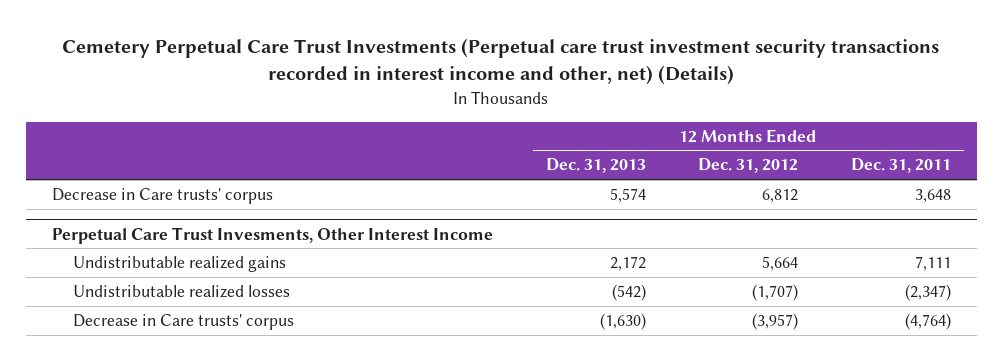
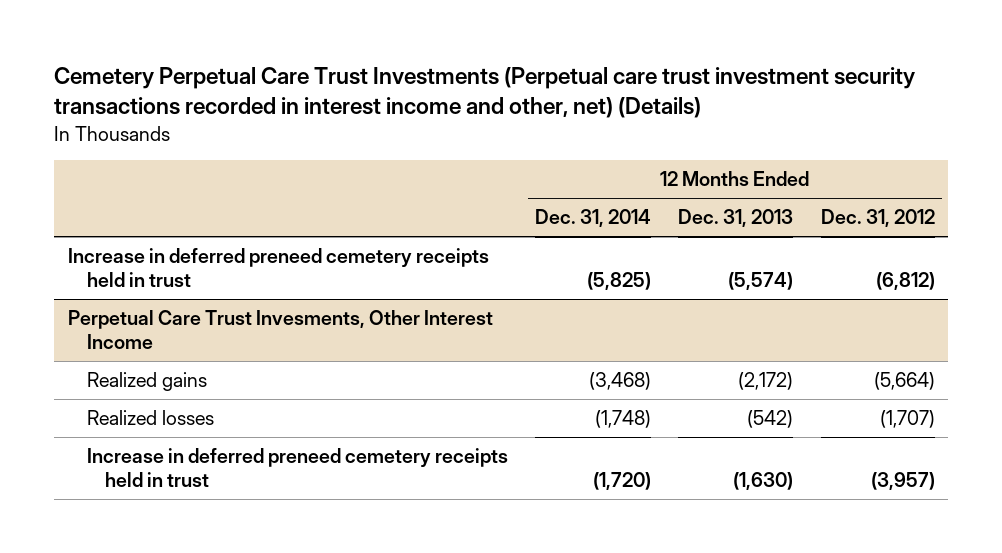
[850,158,951,174] Dec. 31, 2011 -> none
none -> [534,209,651,228] Dec. 31, 2014
[52,188,274,205] Decrease in Care trusts' corpus -> none
none -> [67,248,489,287] Increase in deferred preneed cemetery receipts held in trust
[73,256,287,273] Undistributable realized gains -> [86,372,207,392] Realized gains
[609,256,646,272] 2,172 -> [738,372,794,391] (2,172)
[762,256,799,272] 5,664 -> [873,372,935,391] (5,664)
[73,285,291,299] Undistributable realized losses -> [86,410,214,426] Realized losses
[73,314,295,331] Decrease in Care trusts' corpus -> [86,448,508,487] Increase in deferred preneed cemetery receipts held in trust

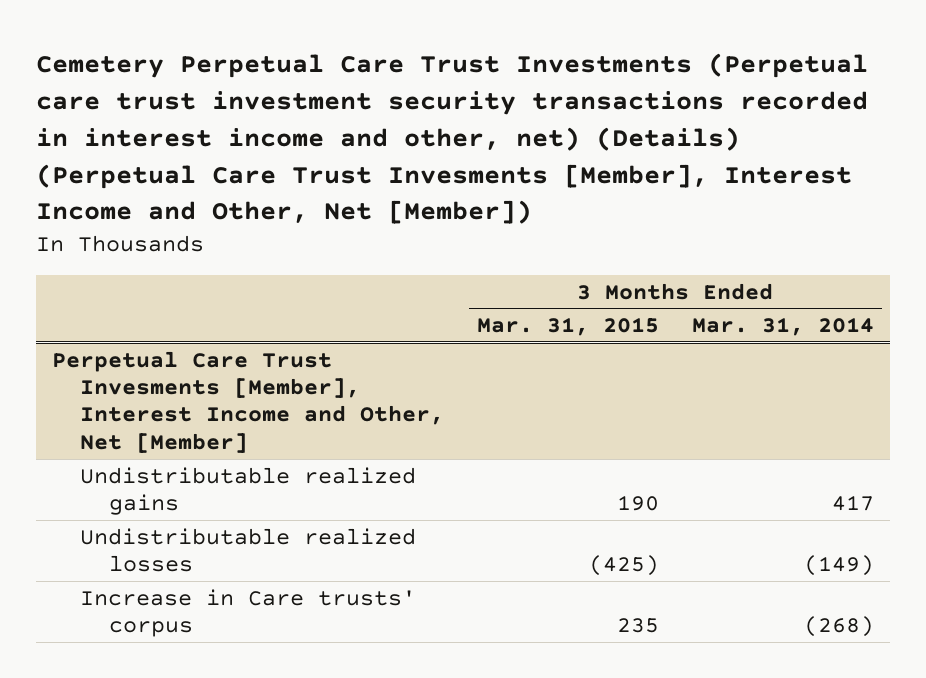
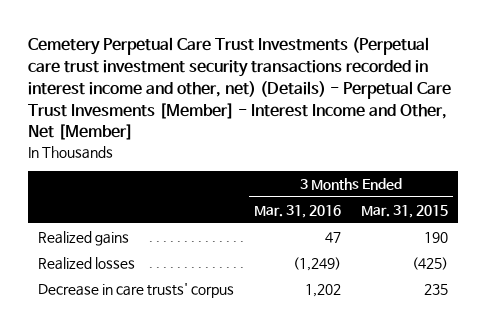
[35,53,868,225] Cemetery Perpetual Care Trust Investments (Perpetual care trust investment security transactions recorded in interest income and other, net) (Details) (Perpetual Care Trust Invesments [Member], Interest Income and Other, Net [Member]) -> [27,36,451,141] Cemetery Perpetual Care Trust Investments (Perpetual care trust investment security transactions recorded in interest income and other, net) (Details) - Perpetual Care Trust Invesments [Member] - Interest Income and Other, Net [Member]
[691,317,874,337] Mar. 31, 2014 -> none
none -> [253,204,341,218] Mar. 31, 2016
[52,350,445,453] Perpetual Care Trust Invesments [Member], Interest Income and Other, Net [Member] -> none
[80,466,417,516] Undistributable realized gains -> [37,231,129,247] Realized gains
[80,527,417,573] Undistributable realized losses -> [37,257,135,271] Realized losses
[80,588,417,638] Increase in Care trusts' corpus -> [37,283,234,299] Decrease in care trusts' corpus

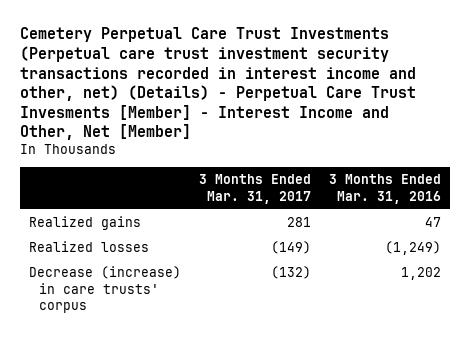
[360,204,448,218] Mar. 31, 2015 -> none
none -> [199,174,312,204] 3 Months Ended Mar. 31, 2017
[37,283,234,299] Decrease in care trusts' corpus -> [28,266,181,314] Decrease (increase) in care trusts' corpus

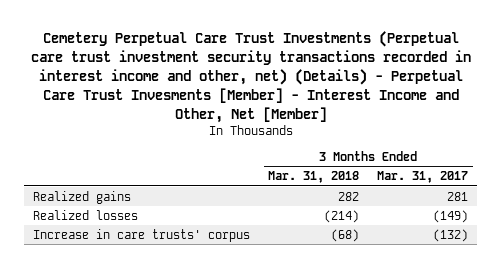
[329,174,442,204] 3 Months Ended Mar. 31, 2016 -> none
none -> [268,171,360,184] Mar. 31, 2018
[28,266,181,314] Decrease (increase) in care trusts' corpus -> [33,228,251,242] Increase in care trusts' corpus

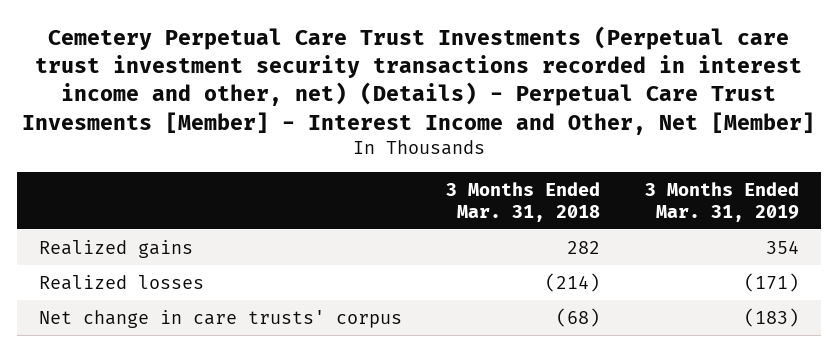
[377,171,469,184] Mar. 31, 2017 -> none
none -> [644,182,799,222] 3 Months Ended Mar. 31, 2019
[33,228,251,242] Increase in care trusts' corpus -> [38,310,402,329] Net change in care trusts' corpus

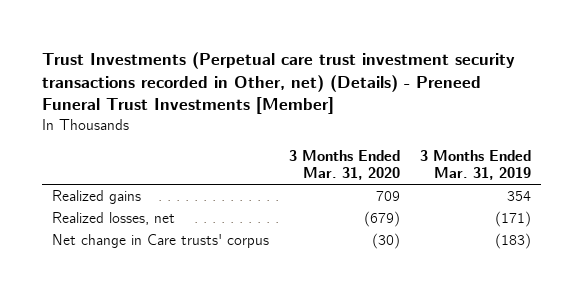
[21,25,815,135] Cemetery Perpetual Care Trust Investments (Perpetual care trust investment security transactions recorded in interest income and other, net) (Details) - Perpetual Care Trust Invesments [Member] - Interest Income and Other, Net [Member] -> [42,51,516,115] Trust Investments (Perpetual care trust investment security transactions recorded in Other, net) (Details) - Preneed Funeral Trust Investments [Member]
[446,182,601,222] 3 Months Ended Mar. 31, 2018 -> none
none -> [289,150,401,181] 3 Months Ended Mar. 31, 2020
[38,275,204,291] Realized losses -> [52,212,176,226] Realized losses, net
[38,310,402,329] Net change in care trusts' corpus -> [52,234,270,249] Net change in Care trusts' corpus

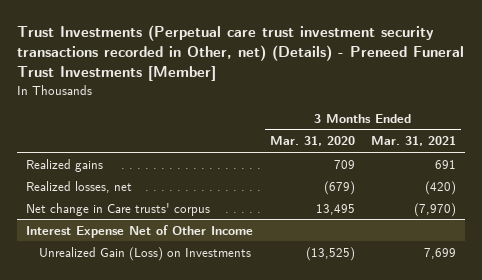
[420,150,532,181] 3 Months Ended Mar. 31, 2019 -> none
none -> [371,136,457,147] Mar. 31, 2021
[372,233,401,250] (30) -> [315,203,355,215] 13,495
none -> [25,224,253,238] Interest Expense Net of Other Income
none -> [39,246,252,261] Unrealized Gain (Loss) on Investments

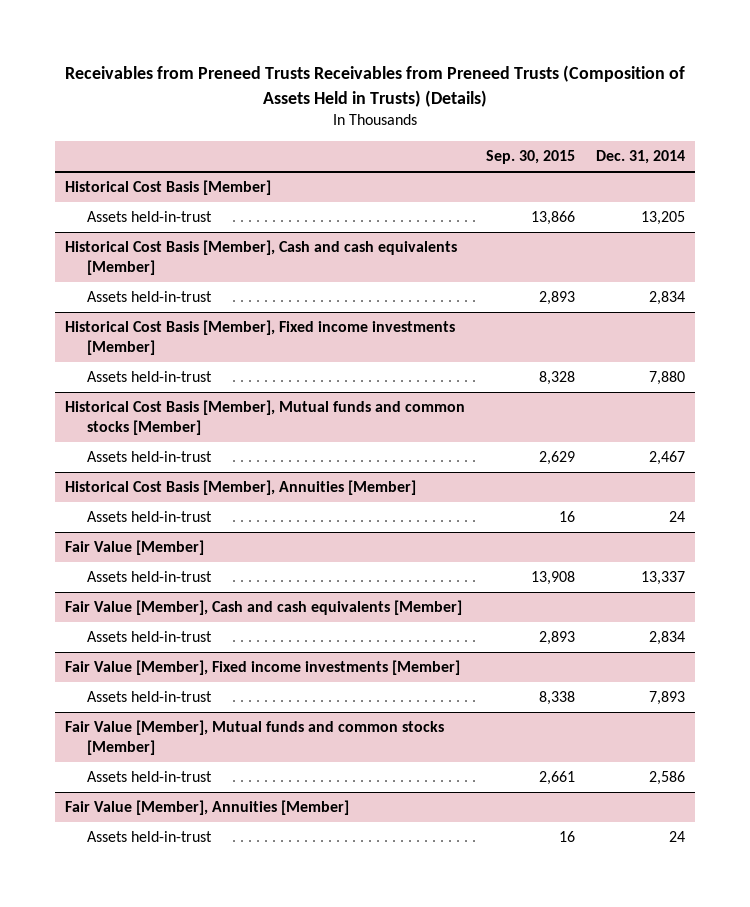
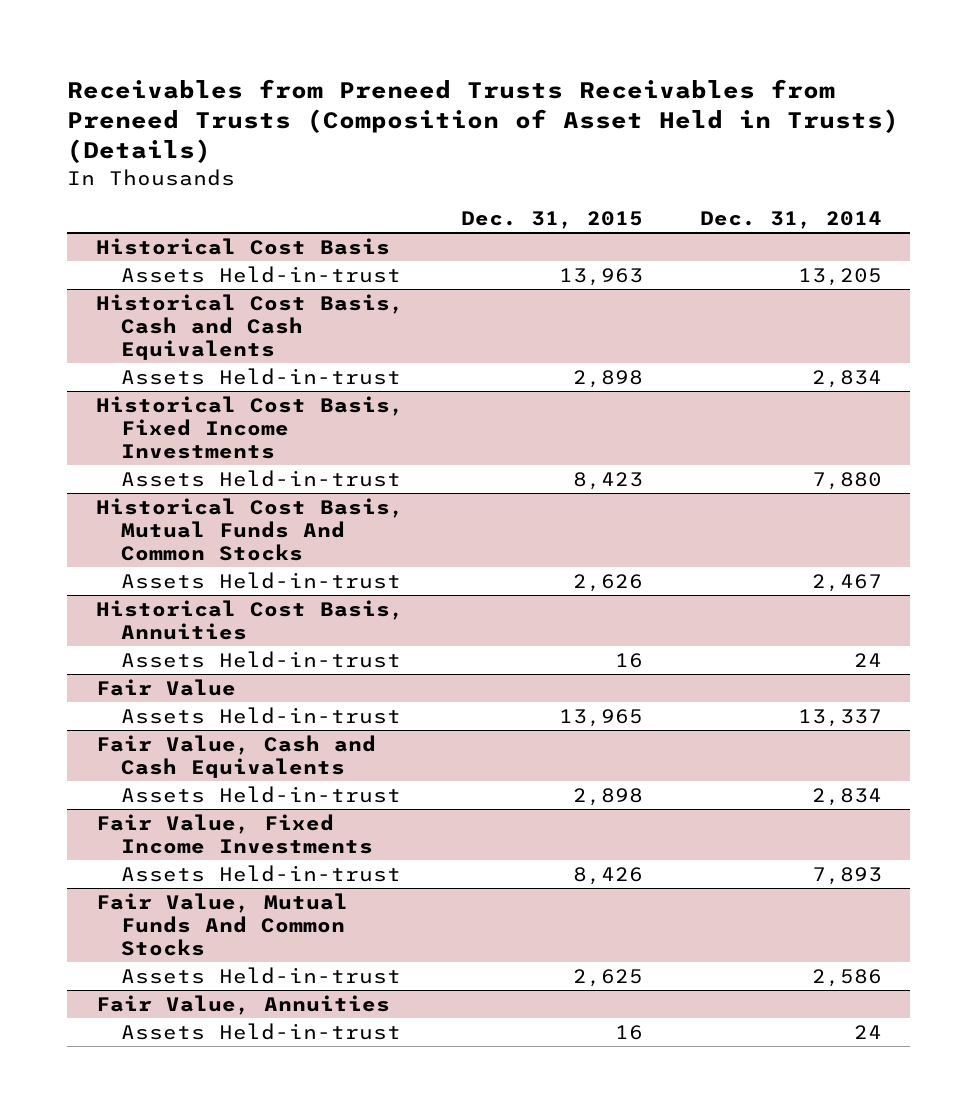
[65,65,686,107] Receivables from Preneed Trusts Receivables from Preneed Trusts (Composition of Assets Held in Trusts) (Details) -> [67,78,900,164] Receivables from Preneed Trusts Receivables from Preneed Trusts (Composition of Asset Held in Trusts) (Details)
[486,150,576,165] Sep. 30, 2015 -> none
none -> [460,211,643,230] Dec. 31, 2015
[65,180,272,196] Historical Cost Basis [Member] -> [95,237,390,255] Historical Cost Basis
[86,211,212,223] Assets held-in-trust -> [120,265,401,283] Assets Held-in-trust
[65,240,458,276] Historical Cost Basis [Member], Cash and cash equivalents [Member] -> [95,293,404,360] Historical Cost Basis, Cash and Cash Equivalents
[86,291,212,303] Assets held-in-trust -> [120,367,401,385] Assets Held-in-trust
[65,320,456,356] Historical Cost Basis [Member], Fixed income investments [Member] -> [95,395,404,459] Historical Cost Basis, Fixed Income Investments
[86,371,212,383] Assets held-in-trust -> [120,469,401,487] Assets Held-in-trust
[65,400,466,436] Historical Cost Basis [Member], Mutual funds and common stocks [Member] -> [95,497,404,561] Historical Cost Basis, Mutual Funds And Common Stocks
[86,451,212,463] Assets held-in-trust -> [120,571,401,589] Assets Held-in-trust
[65,480,417,496] Historical Cost Basis [Member], Annuities [Member] -> [95,599,404,640] Historical Cost Basis, Annuities
[86,511,212,523] Assets held-in-trust -> [120,650,401,668] Assets Held-in-trust
[65,540,205,556] Fair Value [Member] -> [95,678,236,696] Fair Value
[86,571,212,583] Assets held-in-trust -> [120,706,401,724] Assets Held-in-trust
[65,600,463,616] Fair Value [Member], Cash and cash equivalents [Member] -> [95,734,376,778] Fair Value, Cash and Cash Equivalents
[86,631,212,643] Assets held-in-trust -> [120,785,401,803] Assets Held-in-trust
[65,660,461,676] Fair Value [Member], Fixed income investments [Member] -> [95,813,373,854] Fair Value, Fixed Income Investments
[86,691,212,703] Assets held-in-trust -> [120,864,401,882] Assets Held-in-trust
[65,720,445,756] Fair Value [Member], Mutual funds and common stocks [Member] -> [95,892,348,956] Fair Value, Mutual Funds And Common Stocks
[86,771,212,783] Assets held-in-trust -> [120,966,401,984] Assets Held-in-trust
[65,800,350,816] Fair Value [Member], Annuities [Member] -> [95,994,390,1015] Fair Value, Annuities
[86,831,212,843] Assets held-in-trust -> [120,1022,401,1040] Assets Held-in-trust

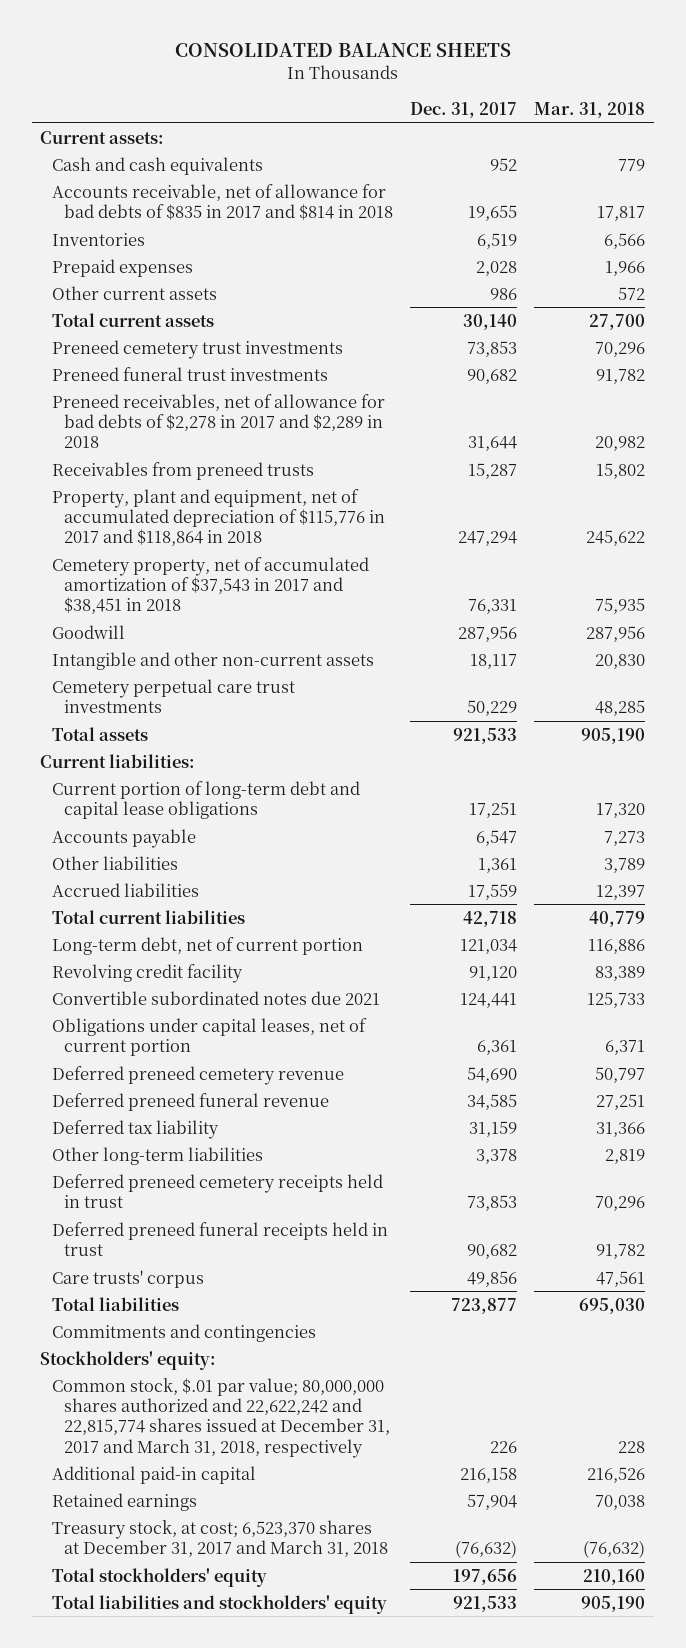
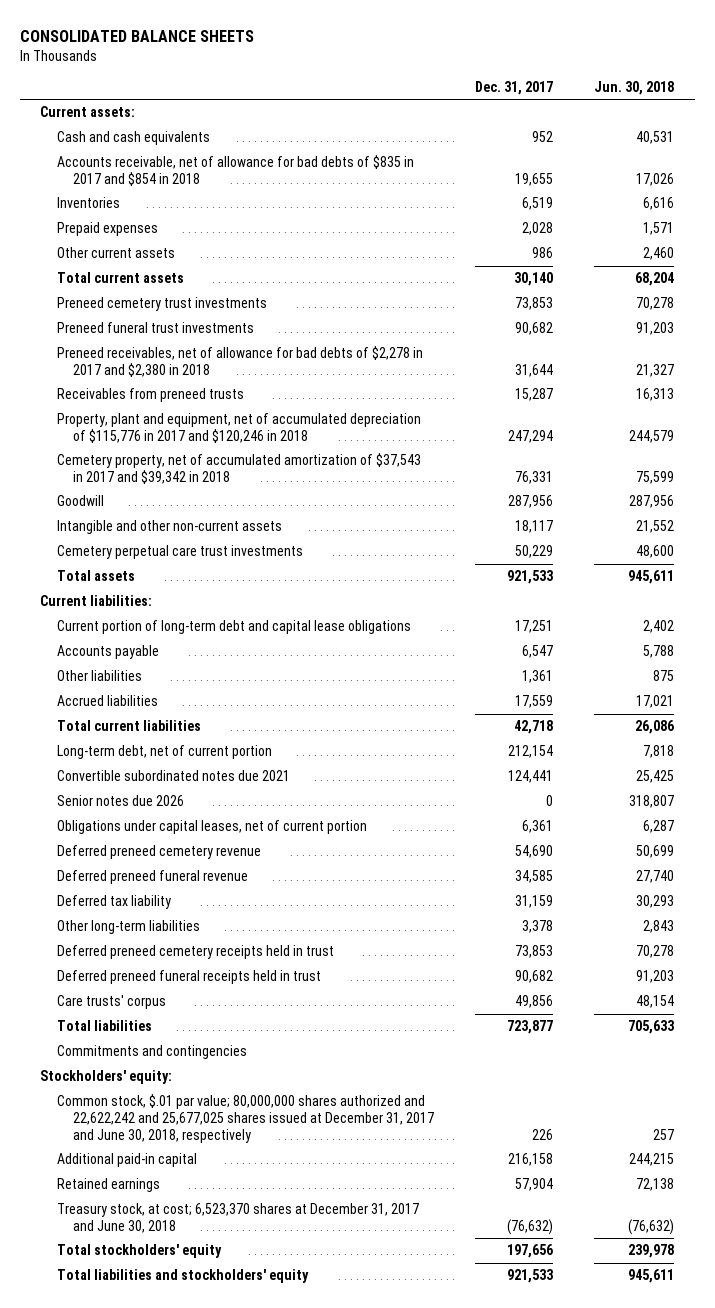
[534,101,646,118] Mar. 31, 2018 -> none
none -> [594,80,675,95] Jun. 30, 2018
[52,183,394,220] Accounts receivable, net of allowance for bad debts of $835 in 2017 and $814 in 2018 -> [56,155,414,186] Accounts receivable, net of allowance for bad debts of $835 in 2017 and $854 in 2018
[52,393,386,449] Preneed receivables, net of allowance for bad debts of $2,278 in 2017 and $2,289 in 2018 -> [56,346,423,377] Preneed receivables, net of allowance for bad debts of $2,278 in 2017 and $2,380 in 2018
[52,488,386,547] Property, plant and equipment, net of accumulated depreciation of $115,776 in 2017 and $118,864 in 2018 -> [56,413,421,443] Property, plant and equipment, net of accumulated depreciation of $115,776 in 2017 and $120,246 in 2018
[52,556,370,615] Cemetery property, net of accumulated amortization of $37,543 in 2017 and $38,451 in 2018 -> [56,453,421,484] Cemetery property, net of accumulated amortization of $37,543 in 2017 and $39,342 in 2018
[52,963,244,983] Revolving credit facility -> none
[460,938,518,954] 121,034 -> [508,745,554,759] 212,154
none -> [56,795,184,807] Senior notes due 2026
[52,1377,391,1458] Common stock, $.01 par value; 80,000,000 shares authorized and 22,622,242 and 22,815,774 shares issued at December 31, 2017 and March 31, 2018, respectively -> [56,1094,435,1143] Common stock, $.01 par value; 80,000,000 shares authorized and 22,622,242 and 25,677,025 shares issued at December 31, 2017 and June 30, 2018, respectively
[52,1519,389,1557] Treasury stock, at cost; 6,523,370 shares at December 31, 2017 and March 31, 2018 -> [56,1203,419,1233] Treasury stock, at cost; 6,523,370 shares at December 31, 2017 and June 30, 2018

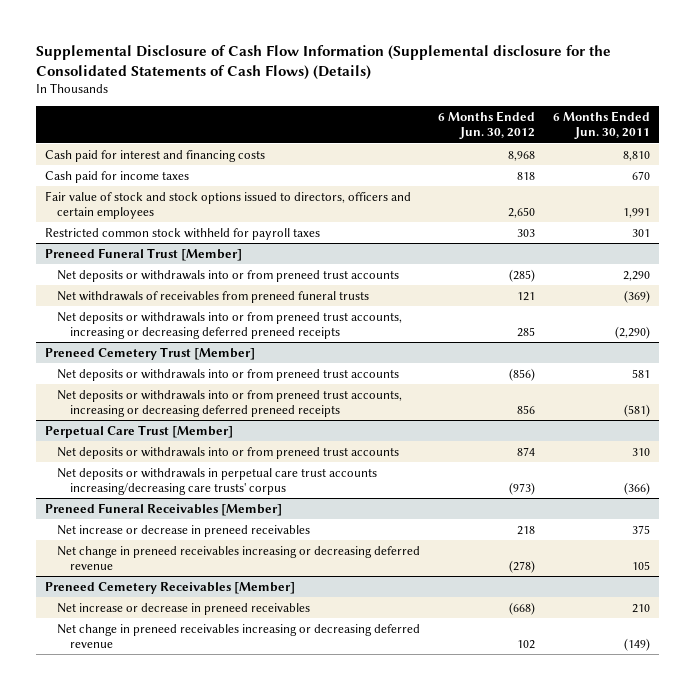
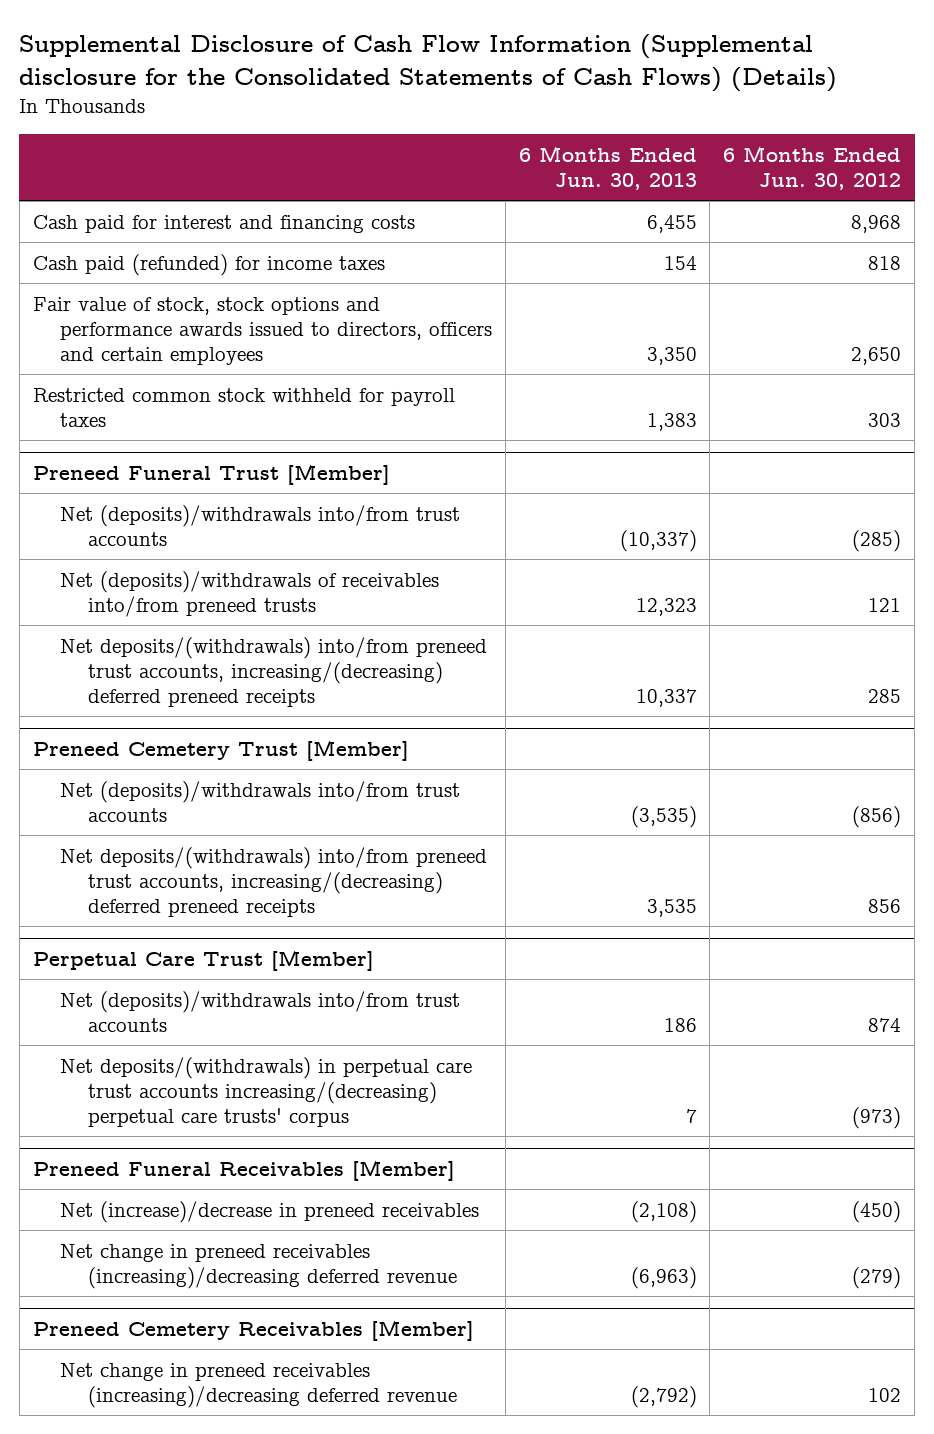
[553,110,651,140] 6 Months Ended Jun. 30, 2011 -> none
none -> [518,146,697,191] 6 Months Ended Jun. 30, 2013
[44,170,189,183] Cash paid for income taxes -> [32,253,385,276] Cash paid (refunded) for income taxes
[44,190,411,220] Fair value of stock and stock options issued to directors, officers and certain employees -> [32,296,493,365] Fair value of stock, stock options and performance awards issued to directors, officers and certain employees
[57,269,400,282] Net deposits or withdrawals into or from preneed trust accounts -> [60,504,461,546] Net (deposits)/withdrawals into/from trust accounts
[57,290,370,303] Net withdrawals of receivables from preneed funeral trusts -> [60,570,440,617] Net (deposits)/withdrawals of receivables into/from preneed trusts
[57,311,403,340] Net deposits or withdrawals into or from preneed trust accounts, increasing or decreasing deferred preneed receipts -> [60,636,488,707] Net deposits/(withdrawals) into/from preneed trust accounts, increasing/(decreasing) deferred preneed receipts
[57,368,400,381] Net deposits or withdrawals into or from preneed trust accounts -> [60,780,461,822] Net (deposits)/withdrawals into/from trust accounts
[57,389,403,418] Net deposits or withdrawals into or from preneed trust accounts, increasing or decreasing deferred preneed receipts -> [60,846,488,917] Net deposits/(withdrawals) into/from preneed trust accounts, increasing/(decreasing) deferred preneed receipts
[57,446,400,459] Net deposits or withdrawals into or from preneed trust accounts -> [60,990,461,1032] Net (deposits)/withdrawals into/from trust accounts
[57,467,378,496] Net deposits or withdrawals in perpetual care trust accounts increasing/decreasing care trusts' corpus -> [60,1056,473,1127] Net deposits/(withdrawals) in perpetual care trust accounts increasing/(decreasing) perpetual care trusts' corpus
[57,524,311,537] Net increase or decrease in preneed receivables -> [60,1200,480,1223] Net (increase)/decrease in preneed receivables
[517,525,536,535] 218 -> [852,1200,902,1223] (450)
[57,545,421,571] Net change in preneed receivables increasing or decreasing deferred revenue -> [60,1243,457,1289] Net change in preneed receivables (increasing)/decreasing deferred revenue
[509,560,536,574] (278) -> [852,1266,902,1289] (279)
[57,602,311,615] Net increase or decrease in preneed receivables -> none
[57,623,421,649] Net change in preneed receivables increasing or decreasing deferred revenue -> [60,1362,457,1408] Net change in preneed receivables (increasing)/decreasing deferred revenue

